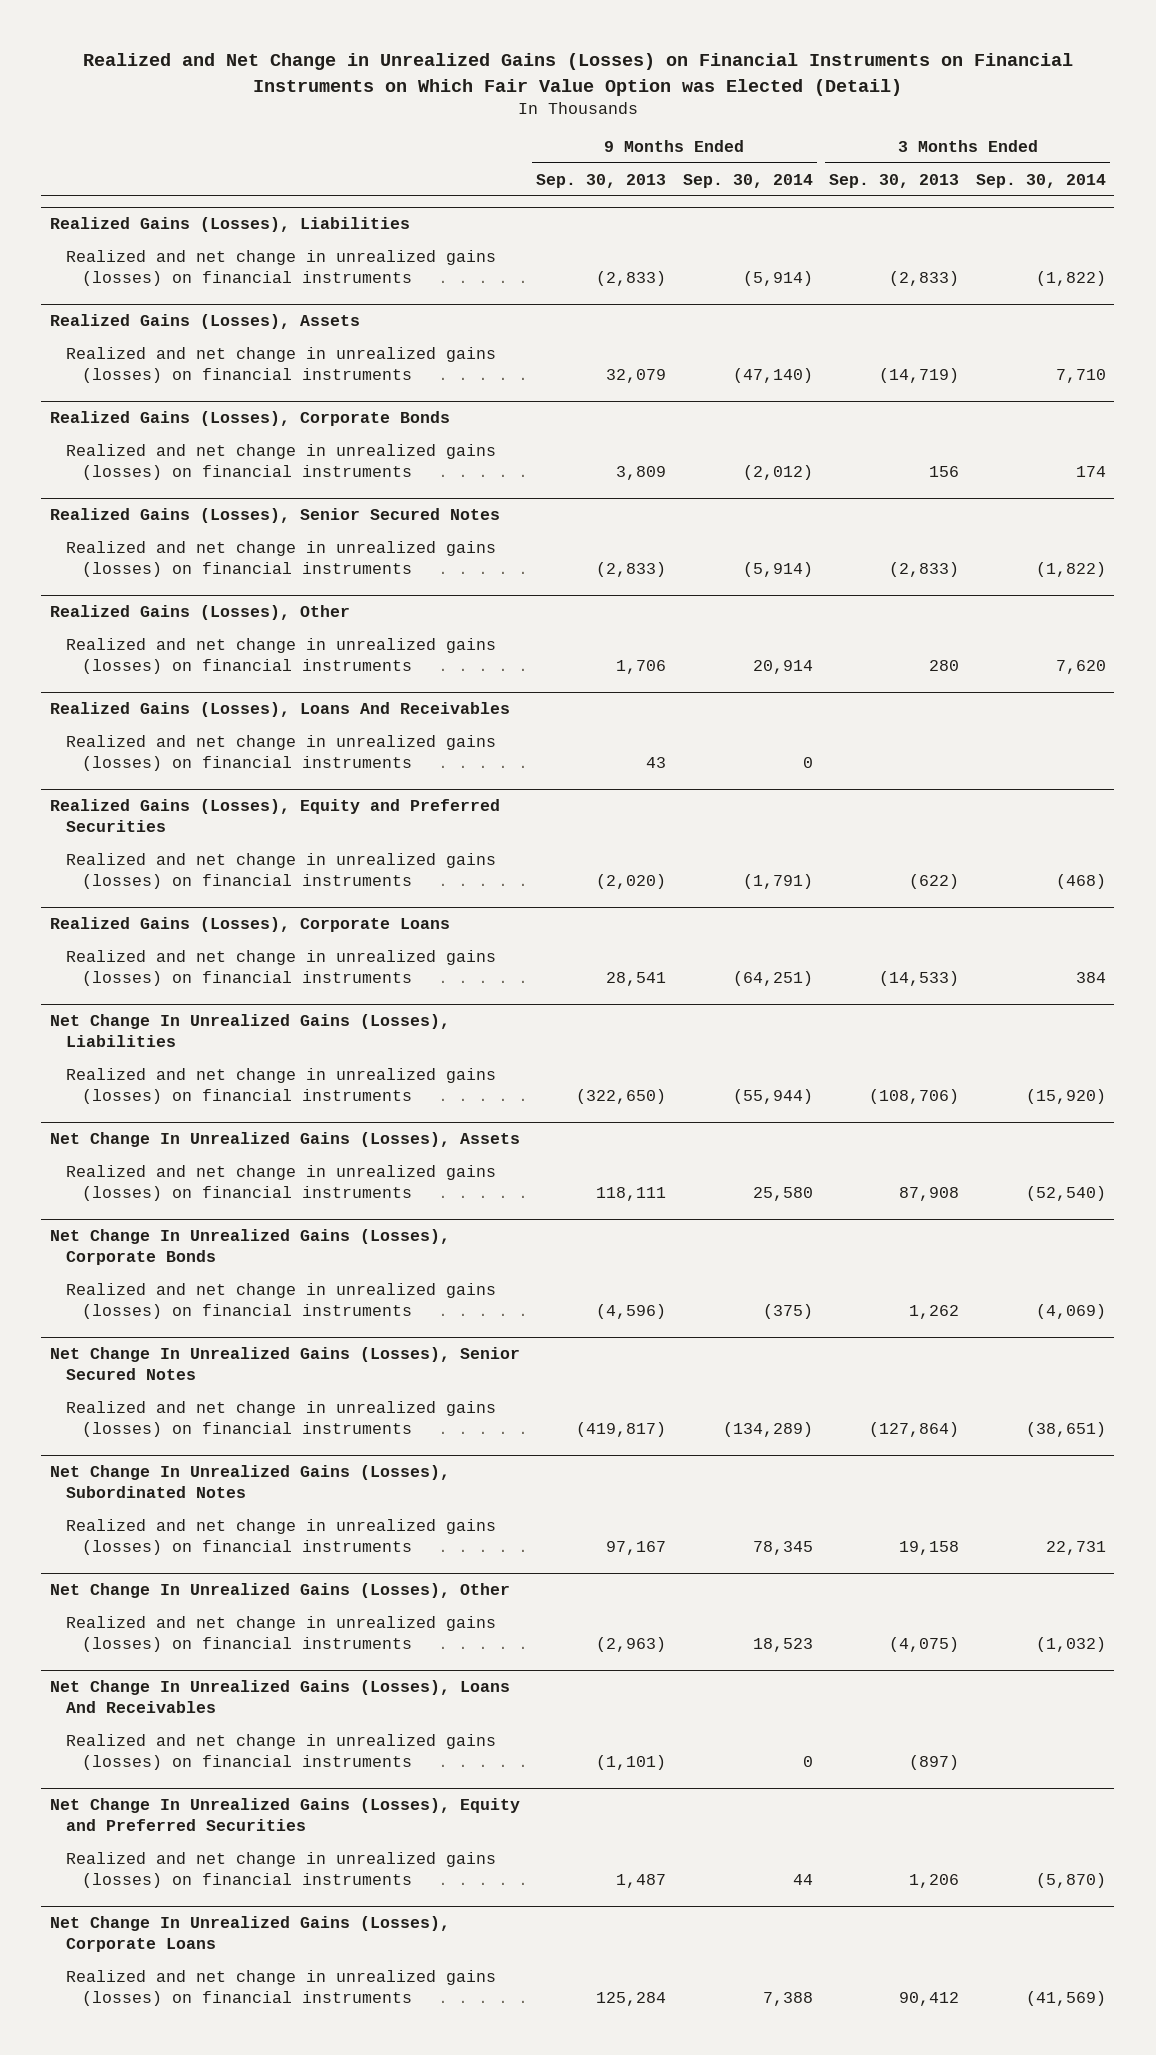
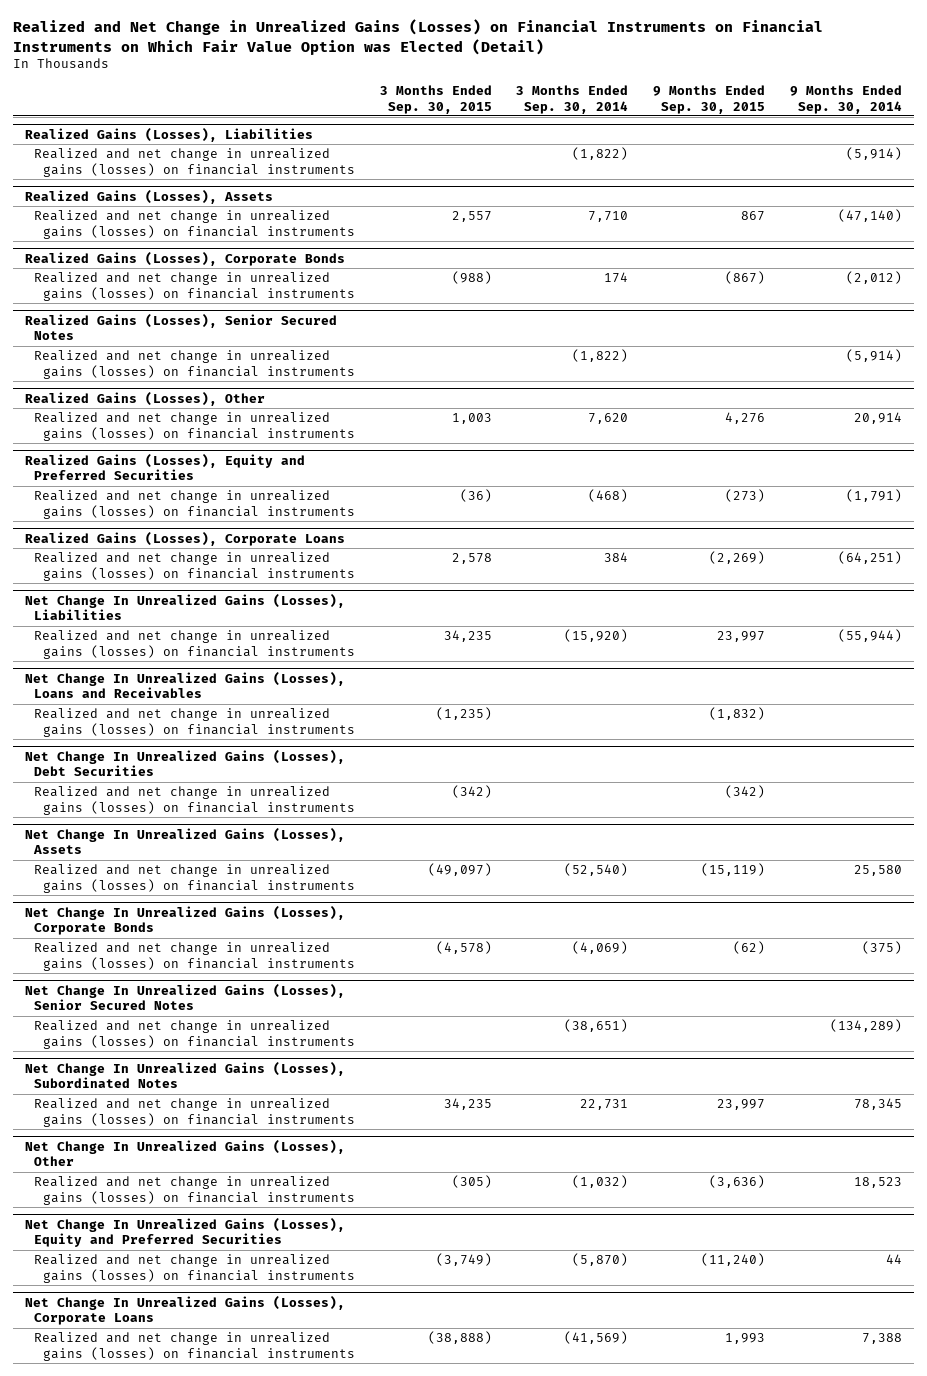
[536,173,667,188] Sep. 30, 2013 -> none
[829,173,960,188] Sep. 30, 2013 -> none
none -> [379,84,492,114] 3 Months Ended Sep. 30, 2015
none -> [653,84,766,114] 9 Months Ended Sep. 30, 2015
[49,702,510,718] Realized Gains (Losses), Loans And Receivables -> none
[65,734,496,771] Realized and net change in unrealized gains (losses) on financial instruments -> none
none -> [25,671,346,699] Net Change In Unrealized Gains (Losses), Loans and Receivables
none -> [34,707,356,737] Realized and net change in unrealized gains (losses) on financial instruments
none -> [25,749,346,777] Net Change In Unrealized Gains (Losses), Debt Securities
none -> [34,785,356,815] Realized and net change in unrealized gains (losses) on financial instruments
[49,1680,510,1713] Net Change In Unrealized Gains (Losses), Loans And Receivables -> none
[65,1733,496,1770] Realized and net change in unrealized gains (losses) on financial instruments -> none

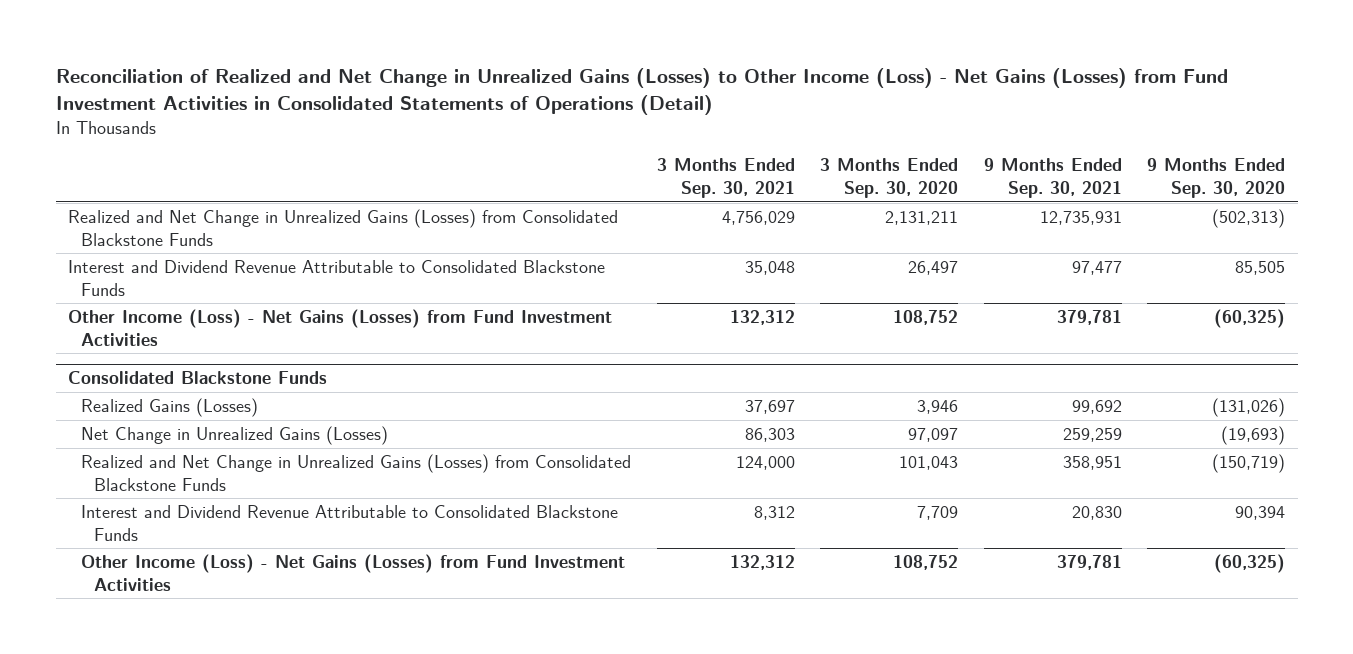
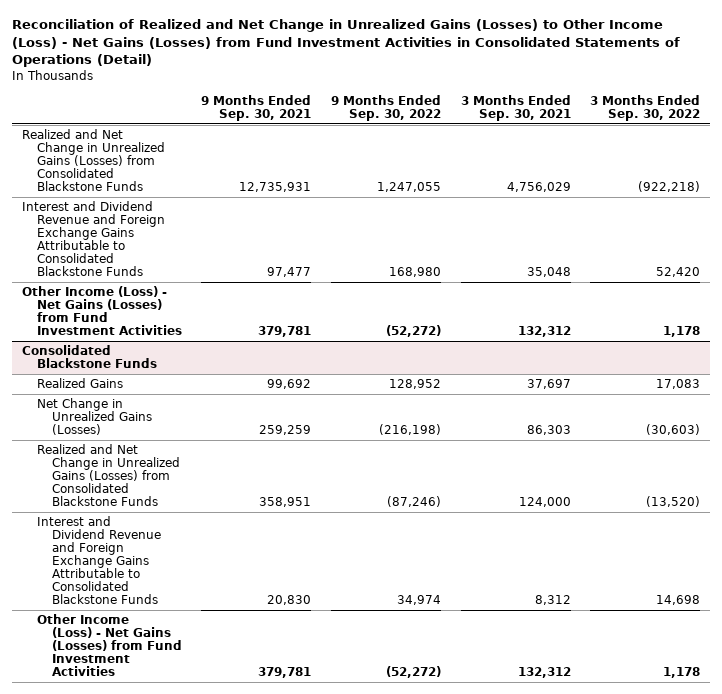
[820,158,959,198] 3 Months Ended Sep. 30, 2020 -> none
[1146,158,1285,198] 9 Months Ended Sep. 30, 2020 -> none
none -> [331,95,442,122] 9 Months Ended Sep. 30, 2022
none -> [590,95,701,122] 3 Months Ended Sep. 30, 2022
[68,259,606,296] Interest and Dividend Revenue Attributable to Consolidated Blackstone Funds -> [21,201,165,277] Interest and Dividend Revenue and Foreign Exchange Gains Attributable to Consolidated Blackstone Funds
[81,397,259,417] Realized Gains (Losses) -> [36,378,123,389] Realized Gains
[81,504,619,541] Interest and Dividend Revenue Attributable to Consolidated Blackstone Funds -> [36,516,161,605] Interest and Dividend Revenue and Foreign Exchange Gains Attributable to Consolidated Blackstone Funds

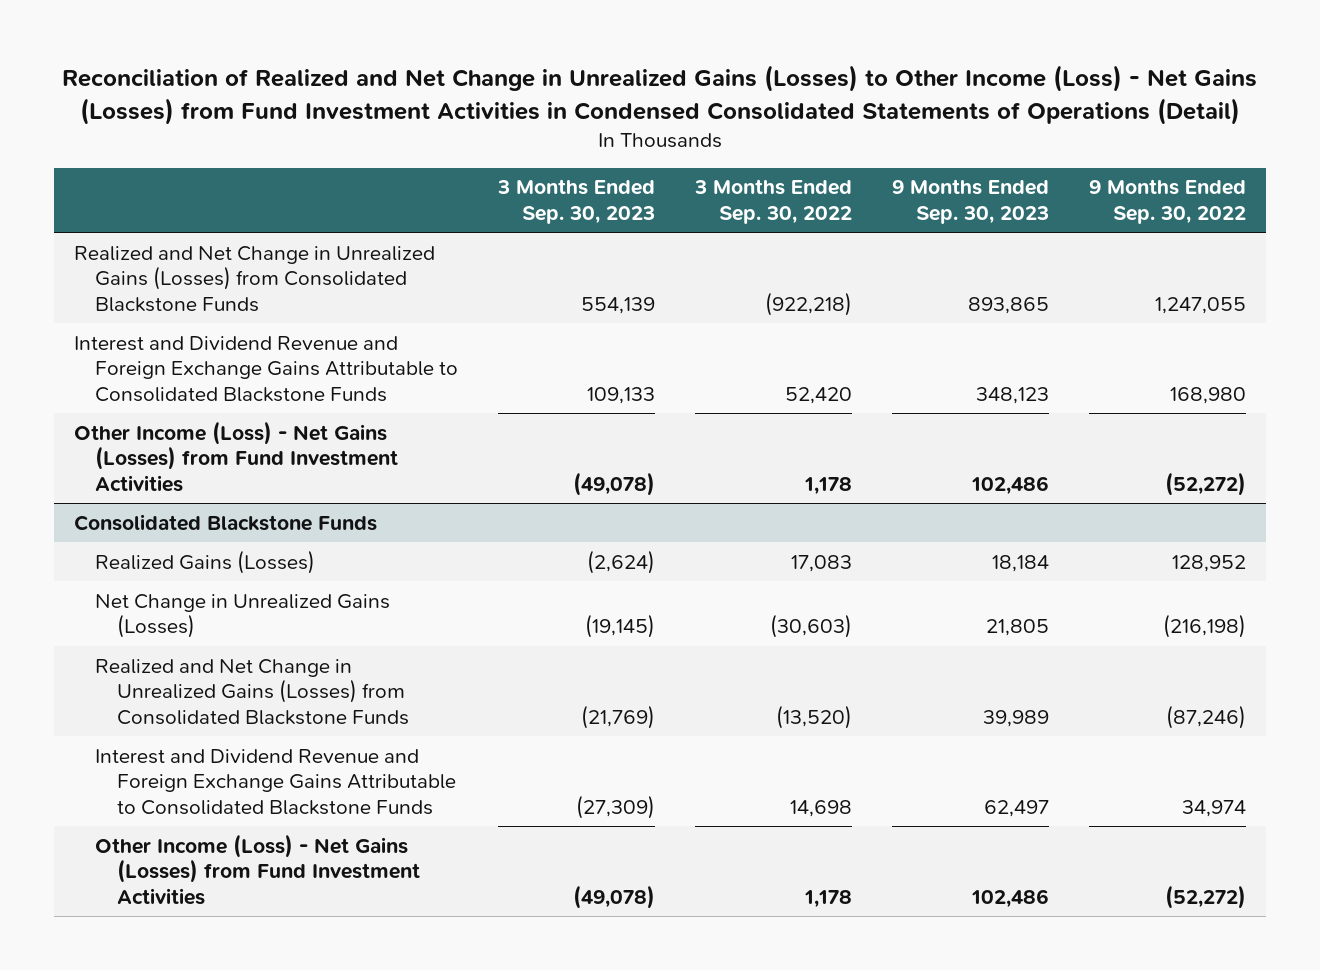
[11,19,680,68] Reconciliation of Realized and Net Change in Unrealized Gains (Losses) to Other Income (Loss) - Net Gains (Losses) from Fund Investment Activities in Consolidated Statements of Operations (Detail) -> [62,65,1258,125] Reconciliation of Realized and Net Change in Unrealized Gains (Losses) to Other Income (Loss) - Net Gains (Losses) from Fund Investment Activities in Condensed Consolidated Statements of Operations (Detail)
[201,95,312,122] 9 Months Ended Sep. 30, 2021 -> none
[460,95,571,122] 3 Months Ended Sep. 30, 2021 -> none
none -> [497,179,656,224] 3 Months Ended Sep. 30, 2023
none -> [892,179,1050,224] 9 Months Ended Sep. 30, 2023
[36,378,123,389] Realized Gains -> [95,549,316,574] Realized Gains (Losses)

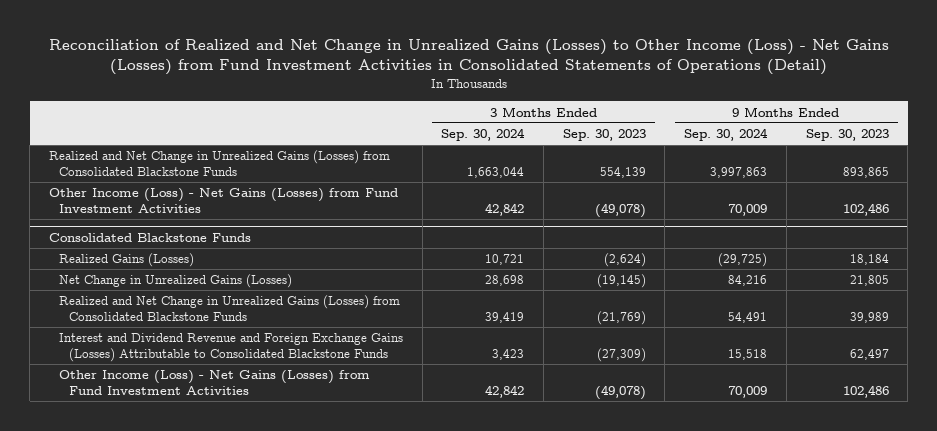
[62,65,1258,125] Reconciliation of Realized and Net Change in Unrealized Gains (Losses) to Other Income (Loss) - Net Gains (Losses) from Fund Investment Activities in Condensed Consolidated Statements of Operations (Detail) -> [48,39,889,76] Reconciliation of Realized and Net Change in Unrealized Gains (Losses) to Other Income (Loss) - Net Gains (Losses) from Fund Investment Activities in Consolidated Statements of Operations (Detail)
[694,179,853,224] 3 Months Ended Sep. 30, 2022 -> none
[1088,179,1246,224] 9 Months Ended Sep. 30, 2022 -> none
none -> [441,127,526,141] Sep. 30, 2024
none -> [684,127,769,141] Sep. 30, 2024
[74,335,459,402] Interest and Dividend Revenue and Foreign Exchange Gains Attributable to Consolidated Blackstone Funds -> none
[95,748,456,815] Interest and Dividend Revenue and Foreign Exchange Gains Attributable to Consolidated Blackstone Funds -> [58,333,403,363] Interest and Dividend Revenue and Foreign Exchange Gains (Losses) Attributable to Consolidated Blackstone Funds

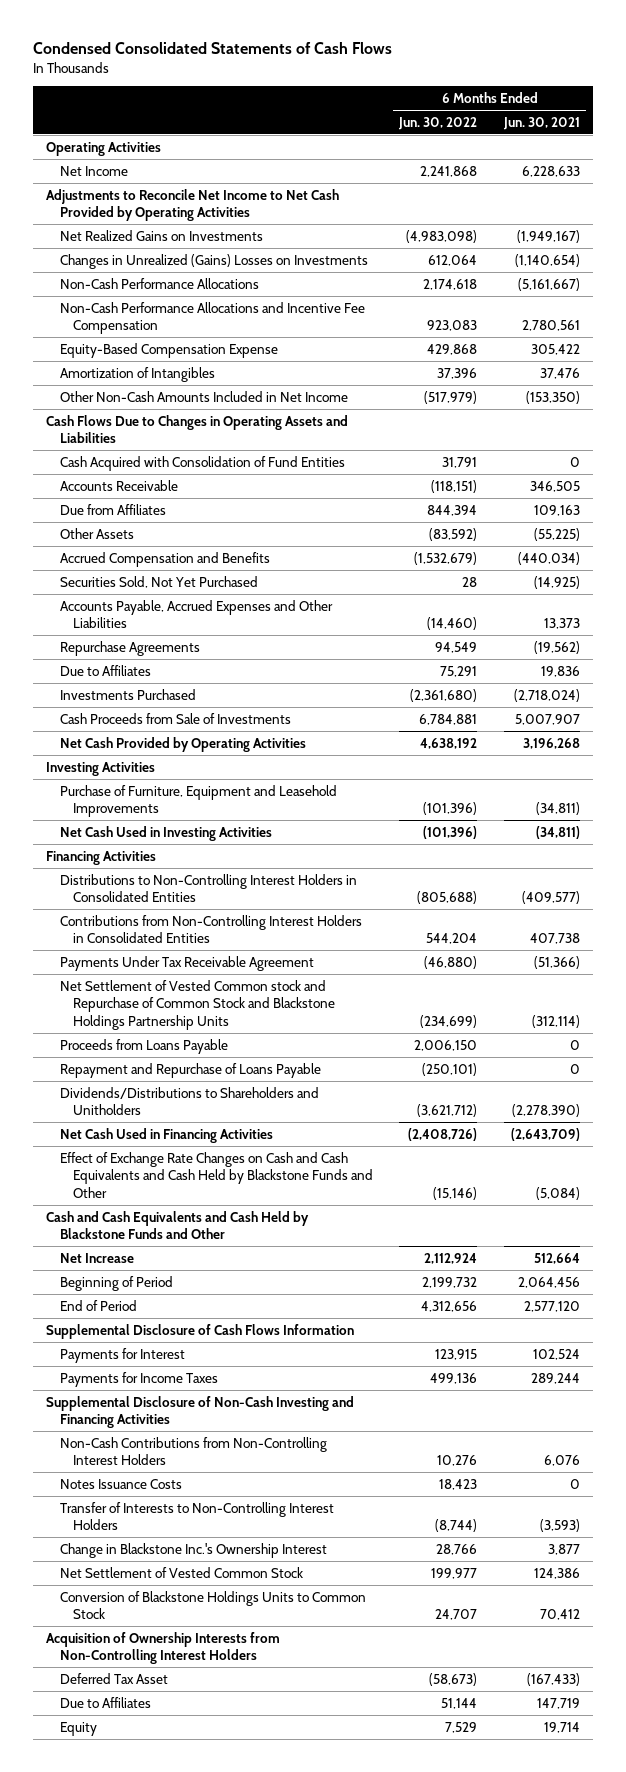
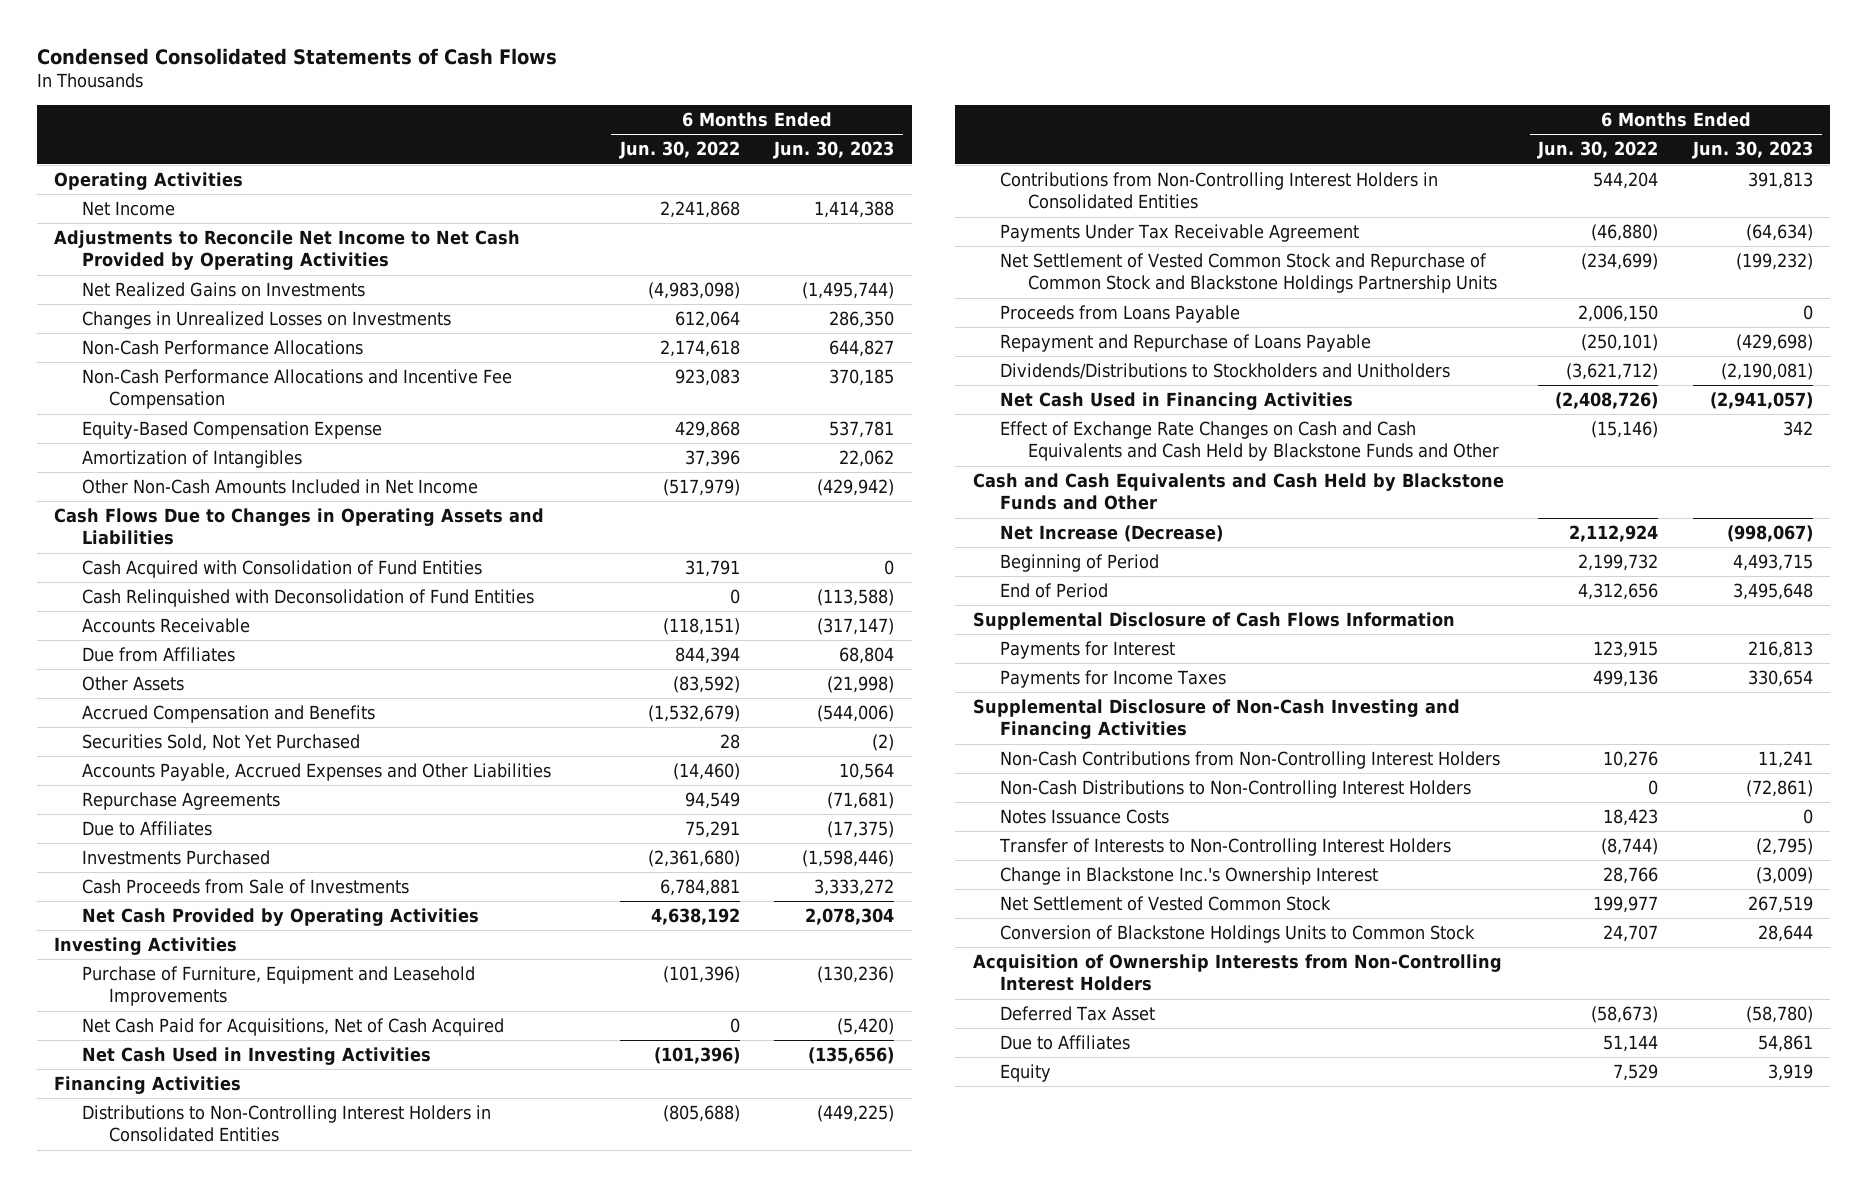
[502,116,580,130] Jun. 30, 2021 -> none
none -> [773,141,895,160] Jun. 30, 2023
[59,253,368,269] Changes in Unrealized (Gains) Losses on Investments -> [81,311,451,330] Changes in Unrealized Losses on Investments
none -> [81,589,534,608] Cash Relinquished with Deconsolidation of Fund Entities
none -> [81,1018,504,1037] Net Cash Paid for Acquisitions, Net of Cash Acquired
[59,979,336,1031] Net Settlement of Vested Common stock and Repurchase of Common Stock and Blackstone Holdings Partnership Units -> [1000,253,1497,294] Net Settlement of Vested Common Stock and Repurchase of Common Stock and Blackstone Holdings Partnership Units
[59,1086,319,1116] Dividends/Distributions to Shareholders and Unitholders -> [1000,363,1451,380] Dividends/Distributions to Stockholders and Unitholders
[59,1252,134,1263] Net Increase -> [1000,525,1224,543] Net Increase (Decrease)
none -> [1000,780,1472,799] Non-Cash Distributions to Non-Controlling Interest Holders

